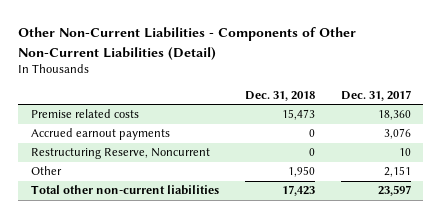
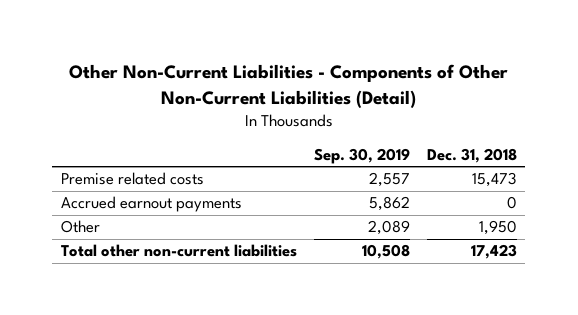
[340,89,411,101] Dec. 31, 2017 -> none
none -> [313,147,410,164] Sep. 30, 2019
[31,148,211,160] Restructuring Reserve, Noncurrent -> none

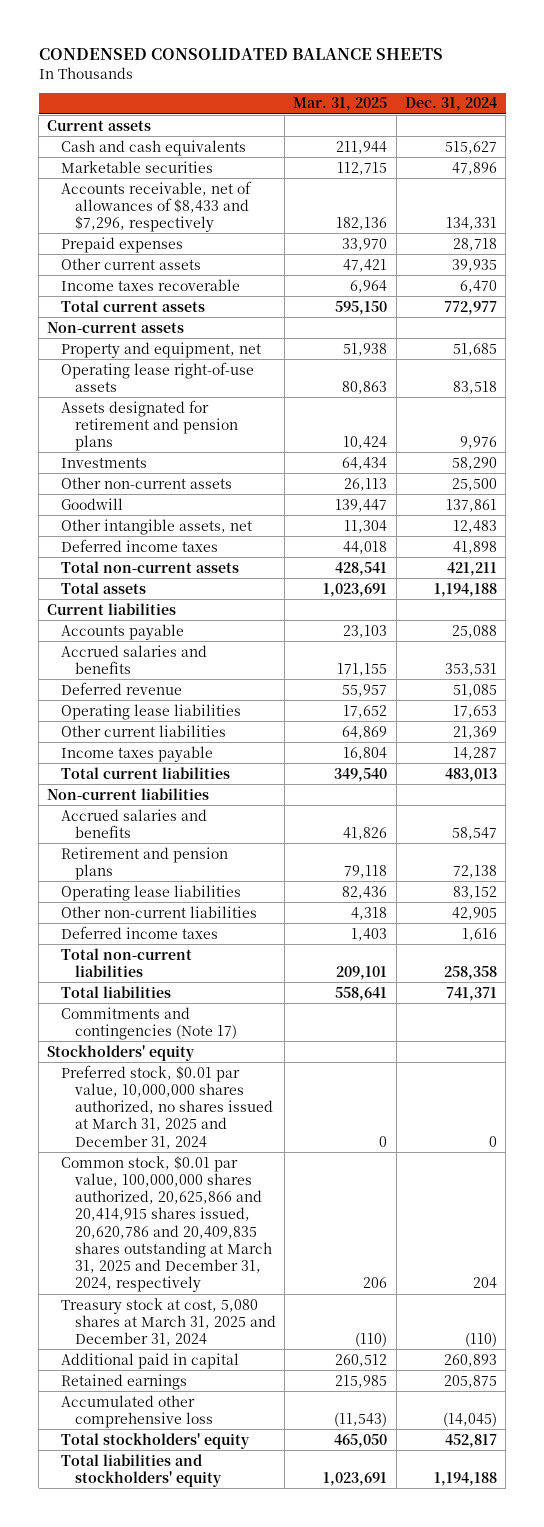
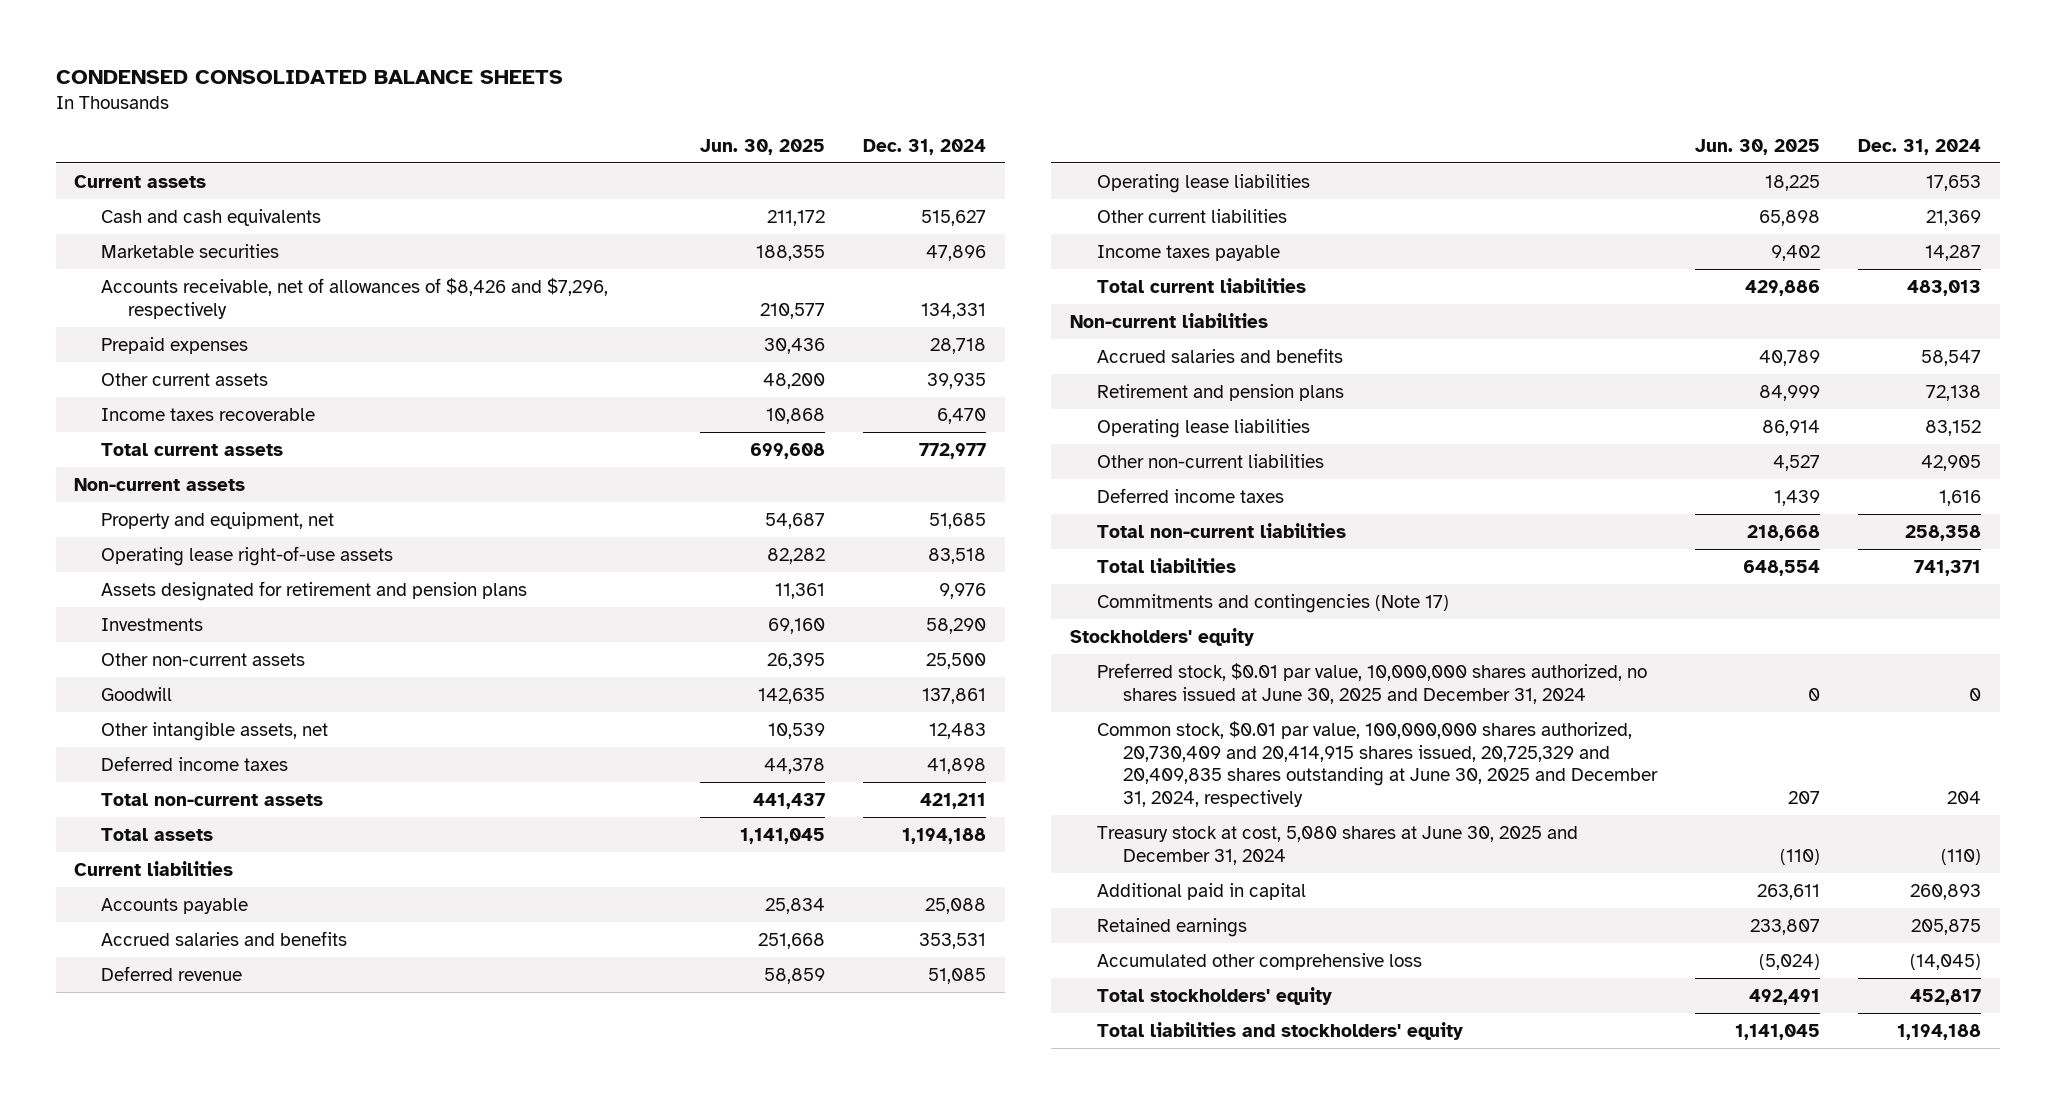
[293,97,388,112] Mar. 31, 2025 -> none
none -> [700,138,826,155] Jun. 30, 2025
[61,180,253,233] Accounts receivable, net of allowances of $8,433 and $7,296, respectively -> [101,277,609,319] Accounts receivable, net of allowances of $8,426 and $7,296, respectively
[61,1064,273,1149] Preferred stock, $0.01 par value, 10,000,000 shares authorized, no shares issued at March 31, 2025 and December 31, 2024 -> [1096,662,1647,704] Preferred stock, $0.01 par value, 10,000,000 shares authorized, no shares issued at June 30, 2025 and December 31, 2024
[61,1155,272,1293] Common stock, $0.01 par value, 100,000,000 shares authorized, 20,625,866 and 20,414,915 shares issued, 20,620,786 and 20,409,835 shares outstanding at March 31, 2025 and December 31, 2024, respectively -> [1096,720,1659,808] Common stock, $0.01 par value, 100,000,000 shares authorized, 20,730,409 and 20,414,915 shares issued, 20,725,329 and 20,409,835 shares outstanding at June 30, 2025 and December 31, 2024, respectively
[61,1297,276,1347] Treasury stock at cost, 5,080 shares at March 31, 2025 and December 31, 2024 -> [1096,825,1578,865] Treasury stock at cost, 5,080 shares at June 30, 2025 and December 31, 2024

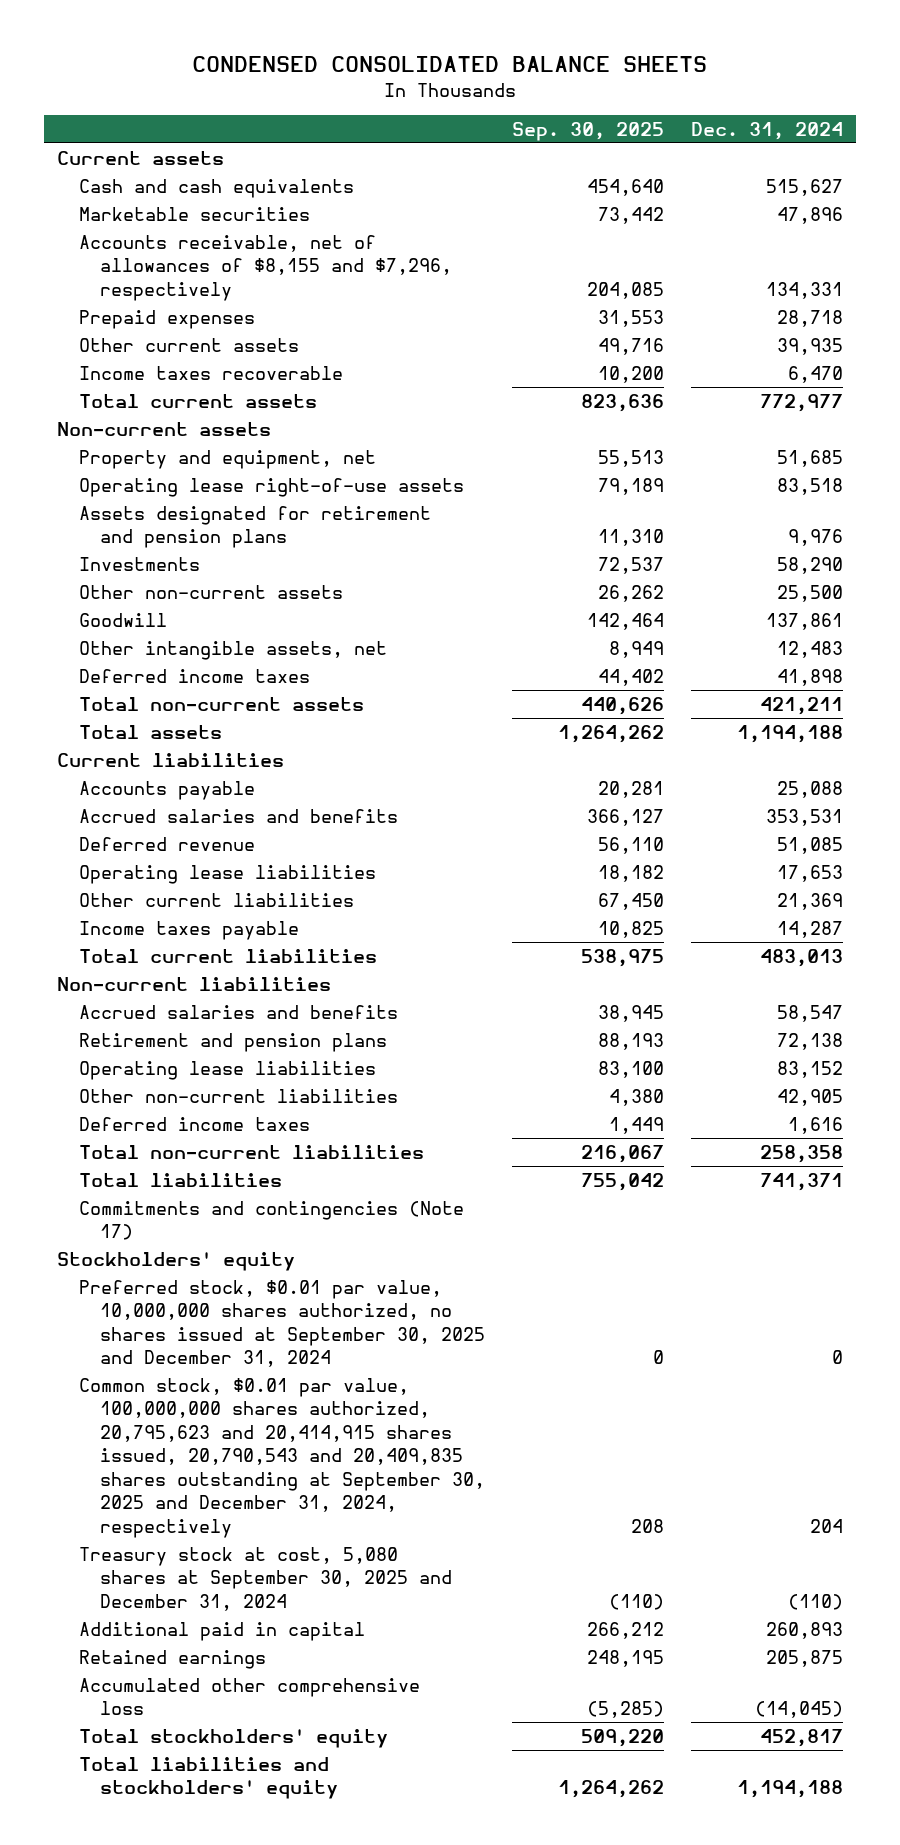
[700,138,826,155] Jun. 30, 2025 -> none
none -> [512,121,665,141] Sep. 30, 2025
[101,277,609,319] Accounts receivable, net of allowances of $8,426 and $7,296, respectively -> [78,234,453,301] Accounts receivable, net of allowances of $8,155 and $7,296, respectively
[1096,662,1647,704] Preferred stock, $0.01 par value, 10,000,000 shares authorized, no shares issued at June 30, 2025 and December 31, 2024 -> [78,1279,486,1368] Preferred stock, $0.01 par value, 10,000,000 shares authorized, no shares issued at September 30, 2025 and December 31, 2024
[1096,720,1659,808] Common stock, $0.01 par value, 100,000,000 shares authorized, 20,730,409 and 20,414,915 shares issued, 20,725,329 and 20,409,835 shares outstanding at June 30, 2025 and December 31, 2024, respectively -> [78,1377,486,1538] Common stock, $0.01 par value, 100,000,000 shares authorized, 20,795,623 and 20,414,915 shares issued, 20,790,543 and 20,409,835 shares outstanding at September 30, 2025 and December 31, 2024, respectively
[1096,825,1578,865] Treasury stock at cost, 5,080 shares at June 30, 2025 and December 31, 2024 -> [78,1546,453,1611] Treasury stock at cost, 5,080 shares at September 30, 2025 and December 31, 2024

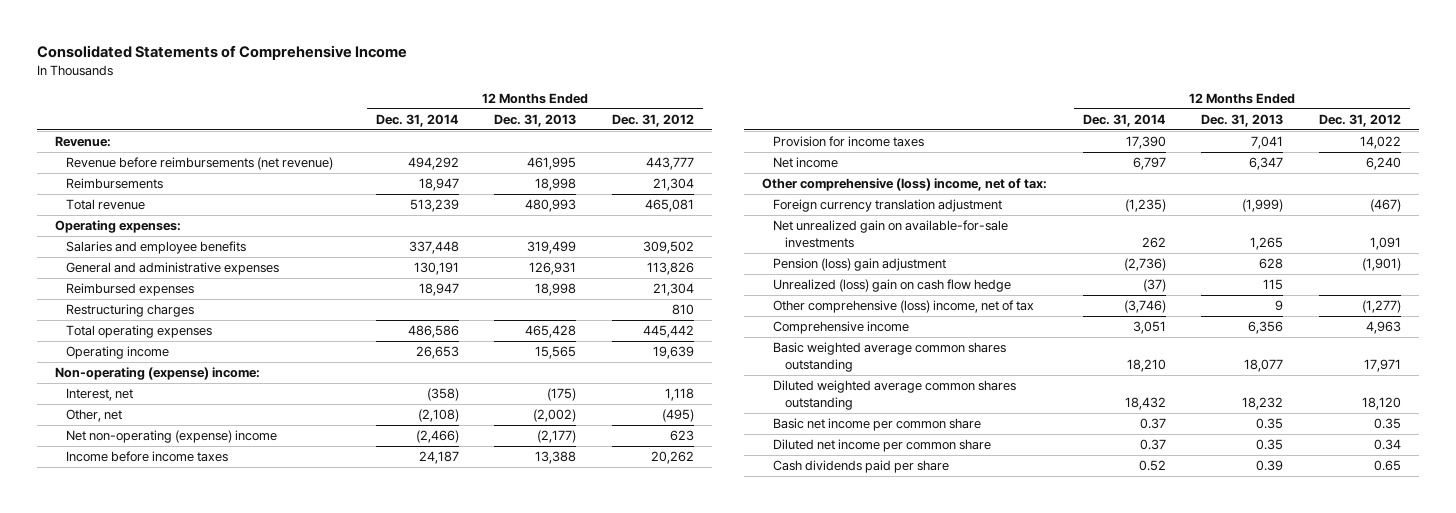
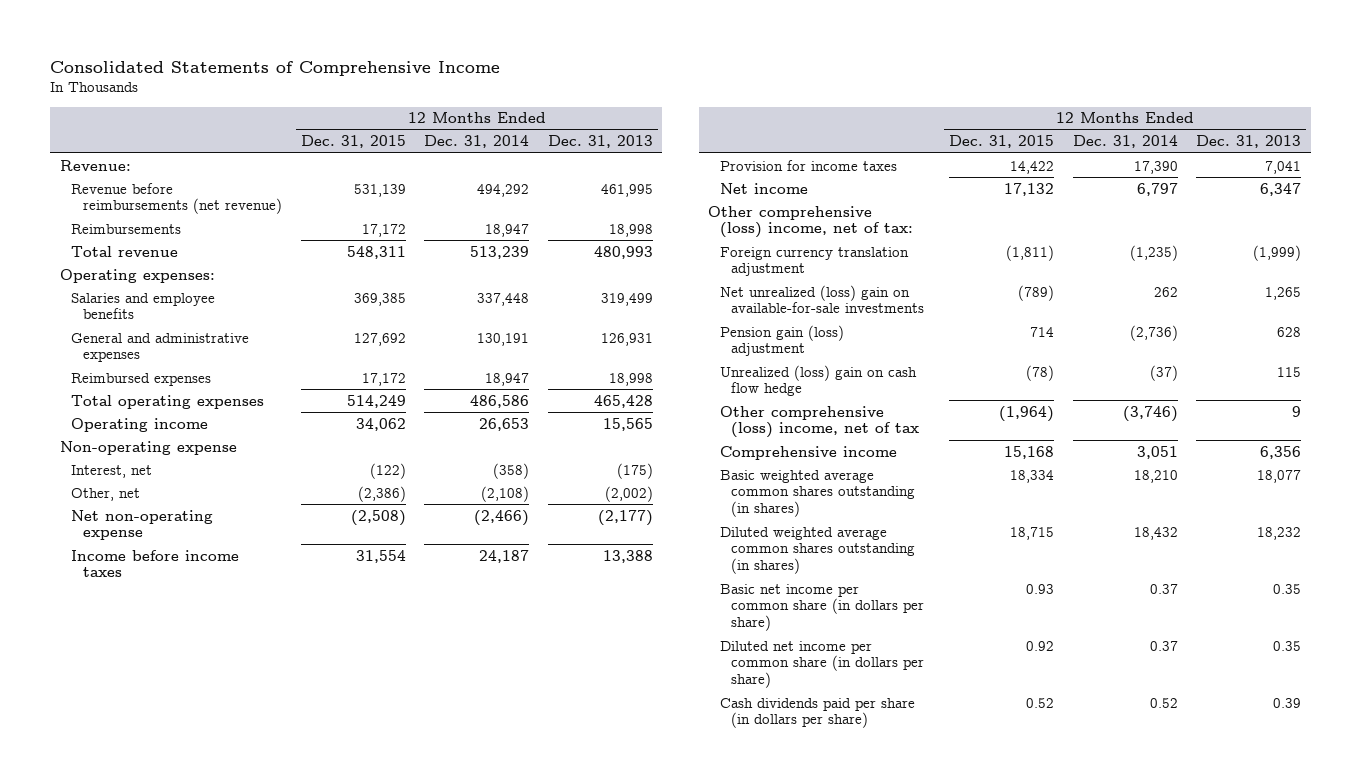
[612,113,695,127] Dec. 31, 2012 -> none
none -> [300,135,406,149] Dec. 31, 2015
[66,304,195,318] Restructuring charges -> none
[54,367,260,381] Non-operating (expense) income: -> [59,440,237,455] Non-operating expense
[66,430,278,444] Net non-operating (expense) income -> [71,509,214,541] Net non-operating expense
[773,220,1009,248] Net unrealized gain on available-for-sale investments -> [719,284,925,314] Net unrealized (loss) gain on available-for-sale investments
[773,258,947,272] Pension (loss) gain adjustment -> [719,324,844,357] Pension gain (loss) adjustment
[773,342,1007,372] Basic weighted average common shares outstanding -> [719,469,916,518] Basic weighted average common shares outstanding (in shares)
[773,380,1017,410] Diluted weighted average common shares outstanding -> [719,526,916,575] Diluted weighted average common shares outstanding (in shares)
[773,418,982,432] Basic net income per common share -> [719,583,925,632] Basic net income per common share (in dollars per share)
[773,439,992,453] Diluted net income per common share -> [719,640,925,689] Diluted net income per common share (in dollars per share)
[773,460,950,474] Cash dividends paid per share -> [719,697,915,729] Cash dividends paid per share (in dollars per share)

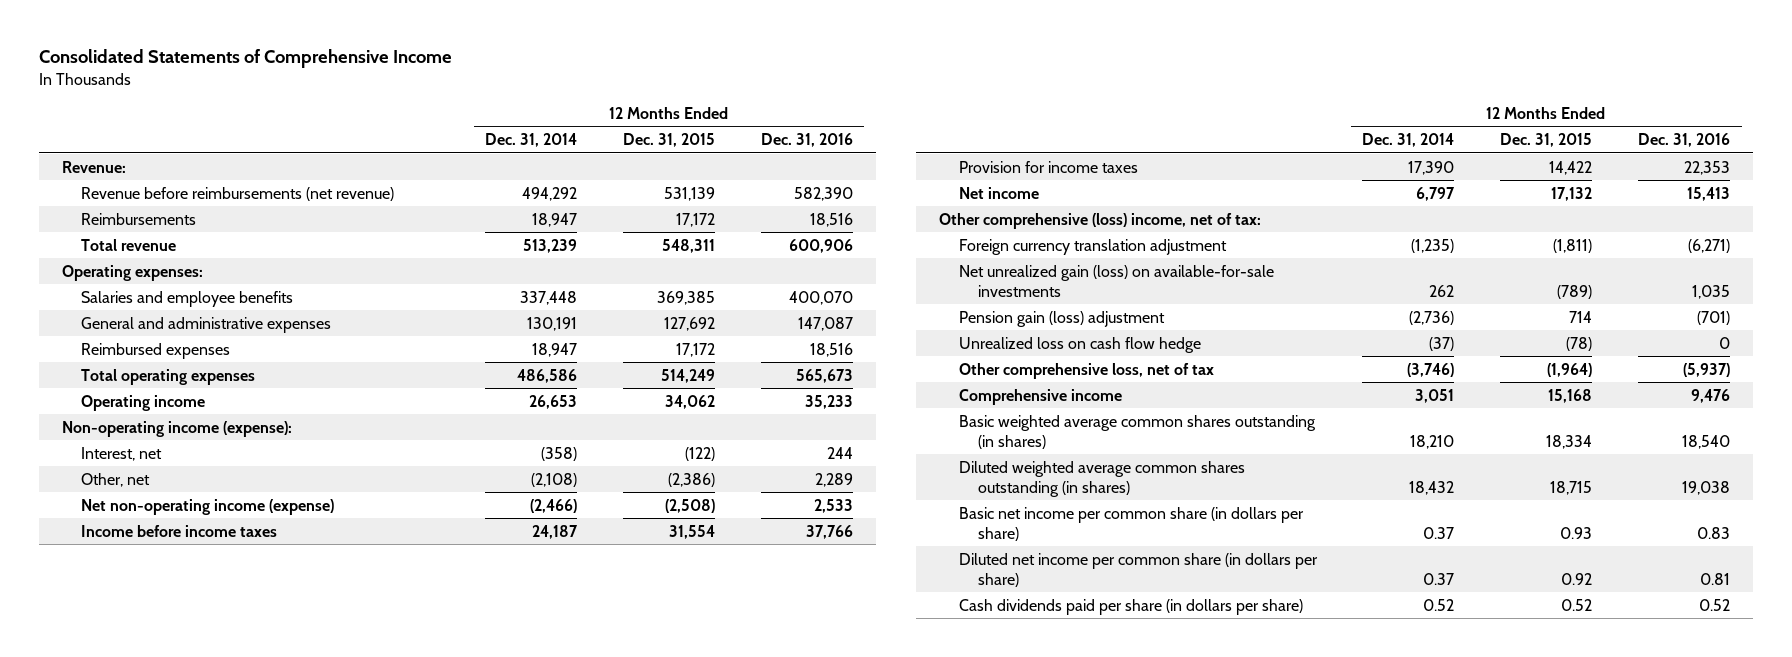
[547,135,653,149] Dec. 31, 2013 -> none
none -> [760,133,853,148] Dec. 31, 2016
[59,440,237,455] Non-operating expense -> [61,420,292,437] Non-operating income (expense):
[71,509,214,541] Net non-operating expense -> [81,498,335,515] Net non-operating income (expense)
[719,284,925,314] Net unrealized (loss) gain on available-for-sale investments -> [958,264,1274,298] Net unrealized gain (loss) on available-for-sale investments
[719,364,917,397] Unrealized (loss) gain on cash flow hedge -> [958,336,1201,353] Unrealized loss on cash flow hedge
[719,405,920,439] Other comprehensive (loss) income, net of tax -> [958,362,1214,379] Other comprehensive loss, net of tax

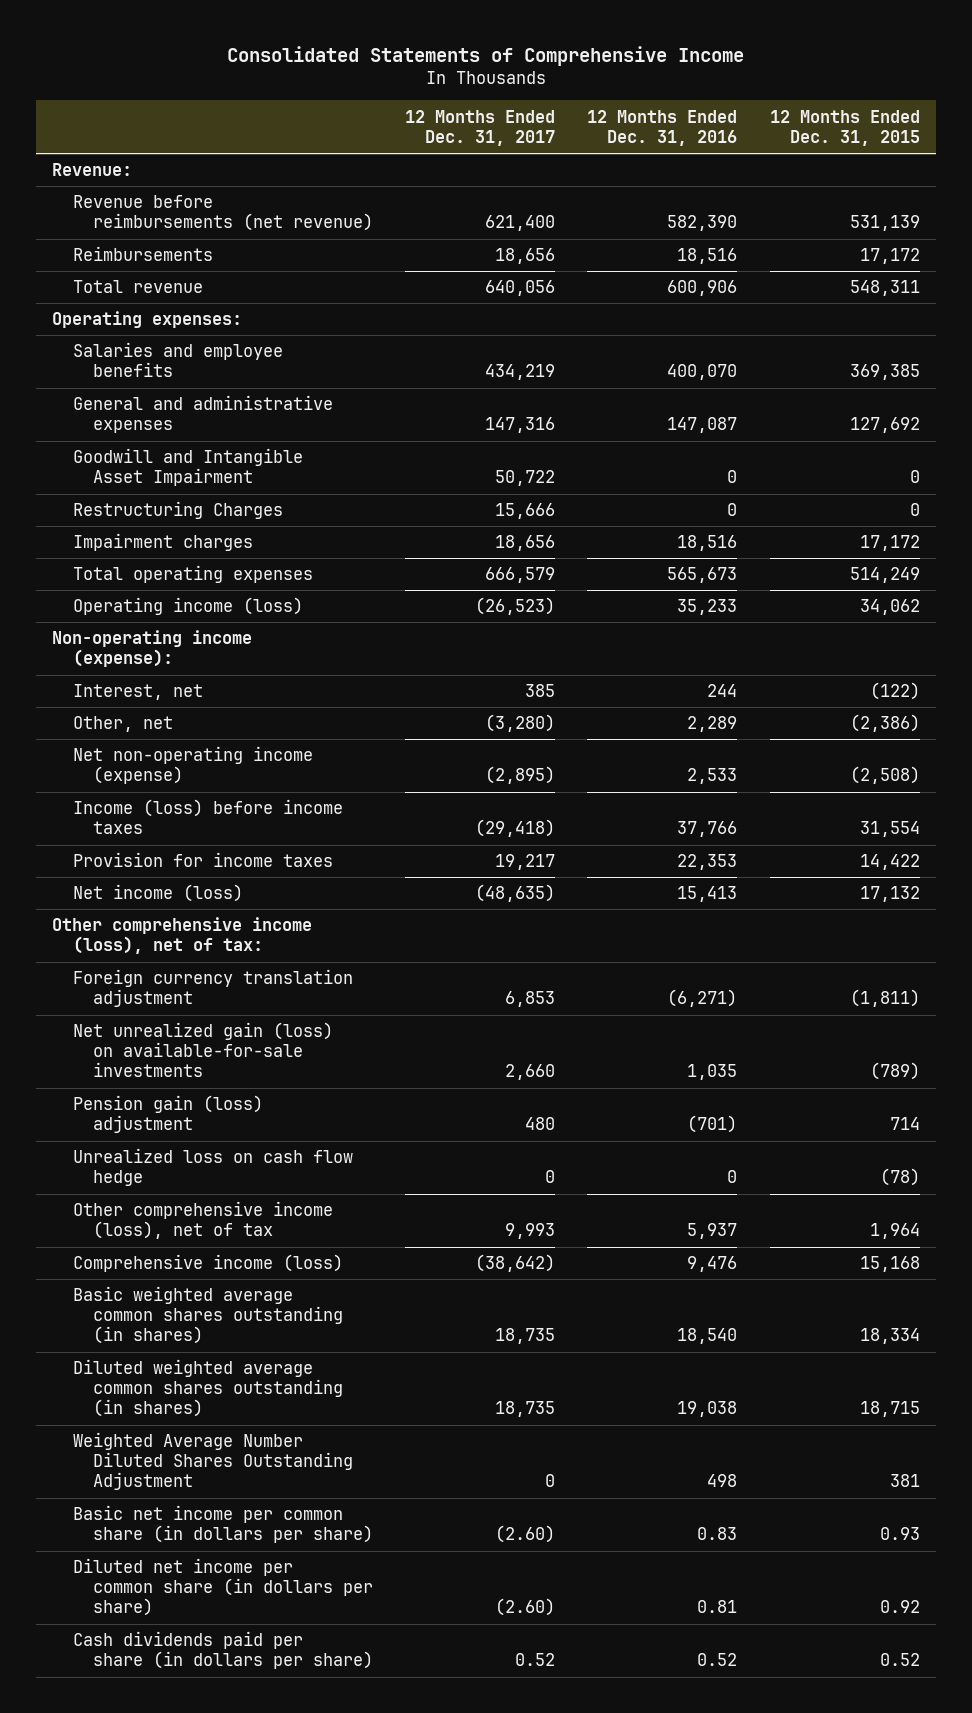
[485,133,578,148] Dec. 31, 2014 -> none
none -> [405,109,556,146] 12 Months Ended Dec. 31, 2017
none -> [72,448,303,487] Goodwill and Intangible Asset Impairment
none -> [72,501,283,520] Restructuring Charges
[81,342,231,359] Reimbursed expenses -> [72,533,253,552] Impairment charges
[81,394,206,411] Operating income -> [72,597,303,616] Operating income (loss)
[81,524,278,537] Income before income taxes -> [72,799,343,835] Income (loss) before income taxes
[958,186,1039,199] Net income -> [72,884,243,903] Net income (loss)
[938,212,1261,229] Other comprehensive (loss) income, net of tax: -> [52,917,313,955] Other comprehensive income (loss), net of tax:
[958,362,1214,379] Other comprehensive loss, net of tax -> [72,1201,333,1240] Other comprehensive income (loss), net of tax
[1547,362,1593,377] (1,964) -> [869,1223,920,1240] 1,964
[1683,362,1731,377] (5,937) -> [687,1223,738,1240] 5,937
[958,388,1122,405] Comprehensive income -> [72,1254,343,1273] Comprehensive income (loss)
none -> [72,1432,354,1491] Weighted Average Number Diluted Shares Outstanding Adjustment

